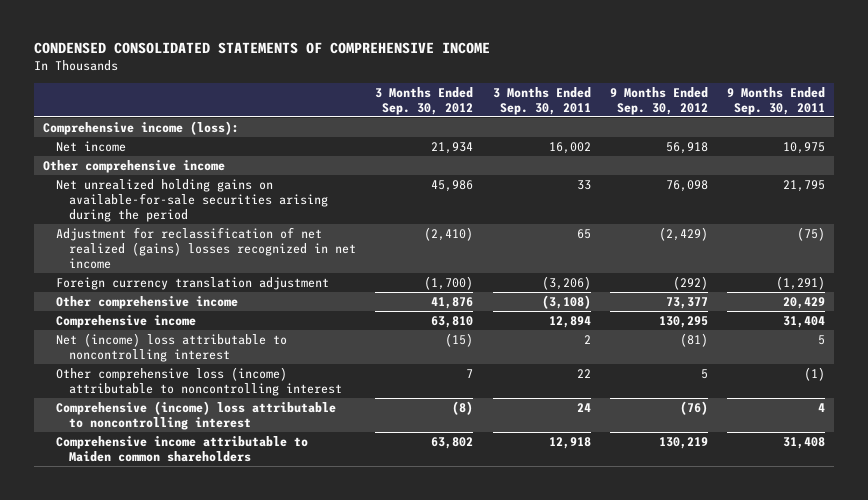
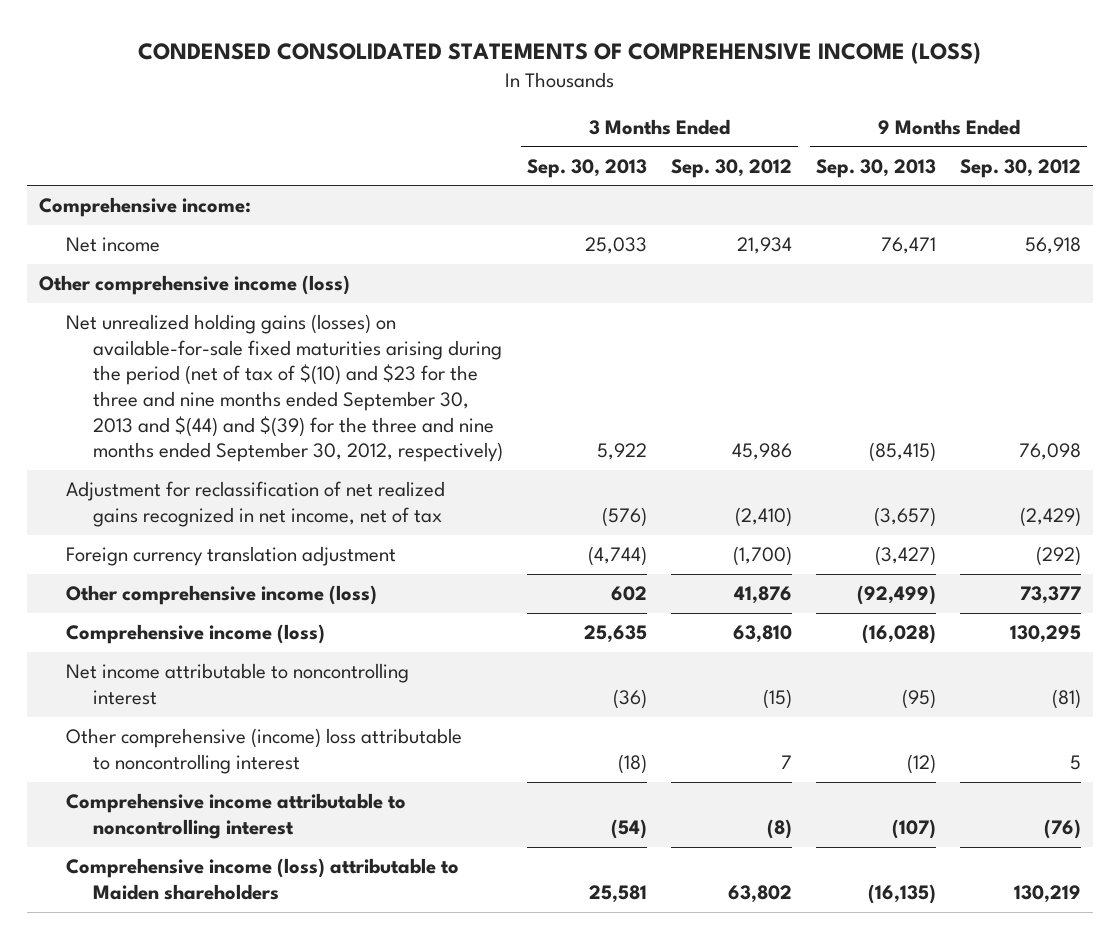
[33,42,490,55] CONDENSED CONSOLIDATED STATEMENTS OF COMPREHENSIVE INCOME -> [138,41,982,64] CONDENSED CONSOLIDATED STATEMENTS OF COMPREHENSIVE INCOME (LOSS)
[492,86,591,115] 3 Months Ended Sep. 30, 2011 -> none
[726,86,825,115] 9 Months Ended Sep. 30, 2011 -> none
none -> [527,158,648,178] Sep. 30, 2013
none -> [816,158,937,178] Sep. 30, 2013
[43,120,240,135] Comprehensive income (loss): -> [38,197,251,218] Comprehensive income:
[43,159,226,173] Other comprehensive income -> [38,275,350,296] Other comprehensive income (loss)
[56,178,329,223] Net unrealized holding gains on available-for-sale securities arising during the period -> [66,314,504,463] Net unrealized holding gains (losses) on available-for-sale fixed maturities arising during the period (net of tax of $(10) and $23 for the three and nine months ended September 30, 2013 and $(44) and $(39) for the three and nine months ended September 30, 2012, respectively)
[56,226,357,270] Adjustment for reclassification of net realized (gains) losses recognized in net income -> [66,481,446,527] Adjustment for reclassification of net realized gains recognized in net income, net of tax
[56,295,239,309] Other comprehensive income -> [66,585,378,606] Other comprehensive income (loss)
[56,314,197,328] Comprehensive income -> [66,624,326,645] Comprehensive income (loss)
[56,332,288,363] Net (income) loss attributable to noncontrolling interest -> [66,663,410,705] Net income attributable to noncontrolling interest
[56,366,343,397] Other comprehensive loss (income) attributable to noncontrolling interest -> [66,728,463,774] Other comprehensive (income) loss attributable to noncontrolling interest
[56,400,337,431] Comprehensive (income) loss attributable to noncontrolling interest -> [66,793,407,839] Comprehensive income attributable to noncontrolling interest
[56,435,309,463] Comprehensive income attributable to Maiden common shareholders -> [66,858,460,900] Comprehensive income (loss) attributable to Maiden shareholders

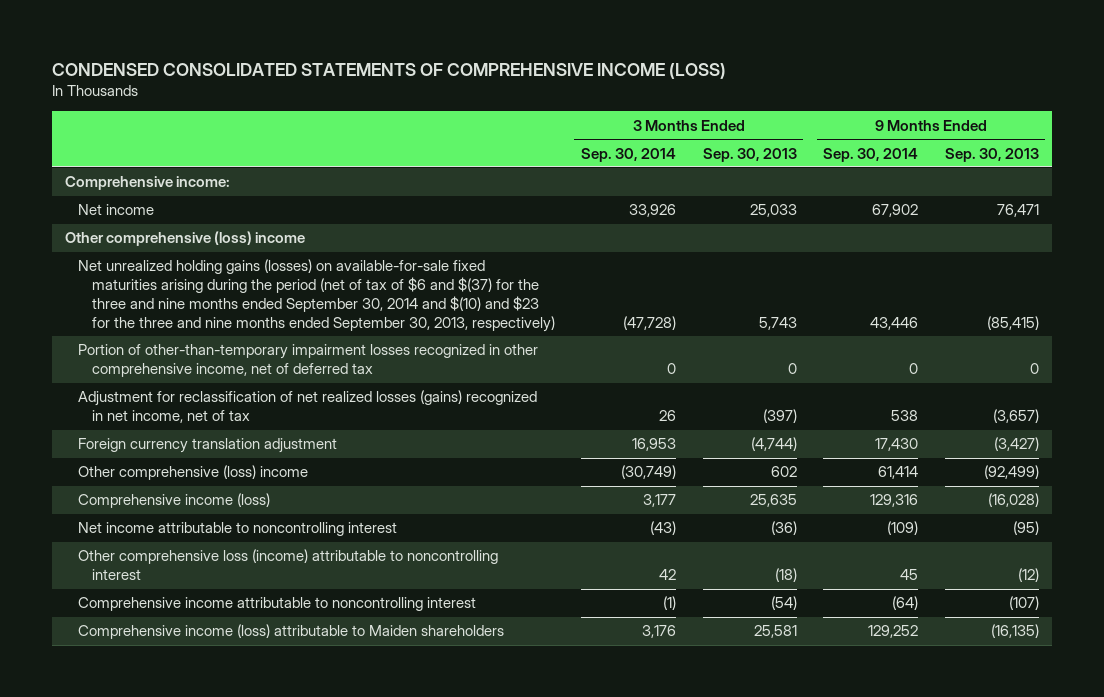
[671,158,793,178] Sep. 30, 2012 -> none
[960,158,1082,178] Sep. 30, 2012 -> none
none -> [581,147,677,162] Sep. 30, 2014
none -> [823,147,919,162] Sep. 30, 2014
[38,275,350,296] Other comprehensive income (loss) -> [65,231,306,247] Other comprehensive (loss) income
[66,314,504,463] Net unrealized holding gains (losses) on available-for-sale fixed maturities arising during the period (net of tax of $(10) and $23 for the three and nine months ended September 30, 2013 and $(44) and $(39) for the three and nine months ended September 30, 2012, respectively) -> [78,259,555,332] Net unrealized holding gains (losses) on available-for-sale fixed maturities arising during the period (net of tax of $6 and $(37) for the three and nine months ended September 30, 2014 and $(10) and $23 for the three and nine months ended September 30, 2013, respectively)
[597,443,648,461] 5,922 -> [758,316,797,330] 5,743
none -> [78,344,539,378] Portion of other-than-temporary impairment losses recognized in other comprehensive income, net of deferred tax
[66,481,446,527] Adjustment for reclassification of net realized gains recognized in net income, net of tax -> [78,390,538,424] Adjustment for reclassification of net realized losses (gains) recognized in net income, net of tax
[602,506,648,527] (576) -> [762,409,797,424] (397)
[66,585,378,606] Other comprehensive income (loss) -> [78,465,309,481] Other comprehensive (loss) income
[66,728,463,774] Other comprehensive (income) loss attributable to noncontrolling interest -> [78,549,499,581] Other comprehensive loss (income) attributable to noncontrolling interest

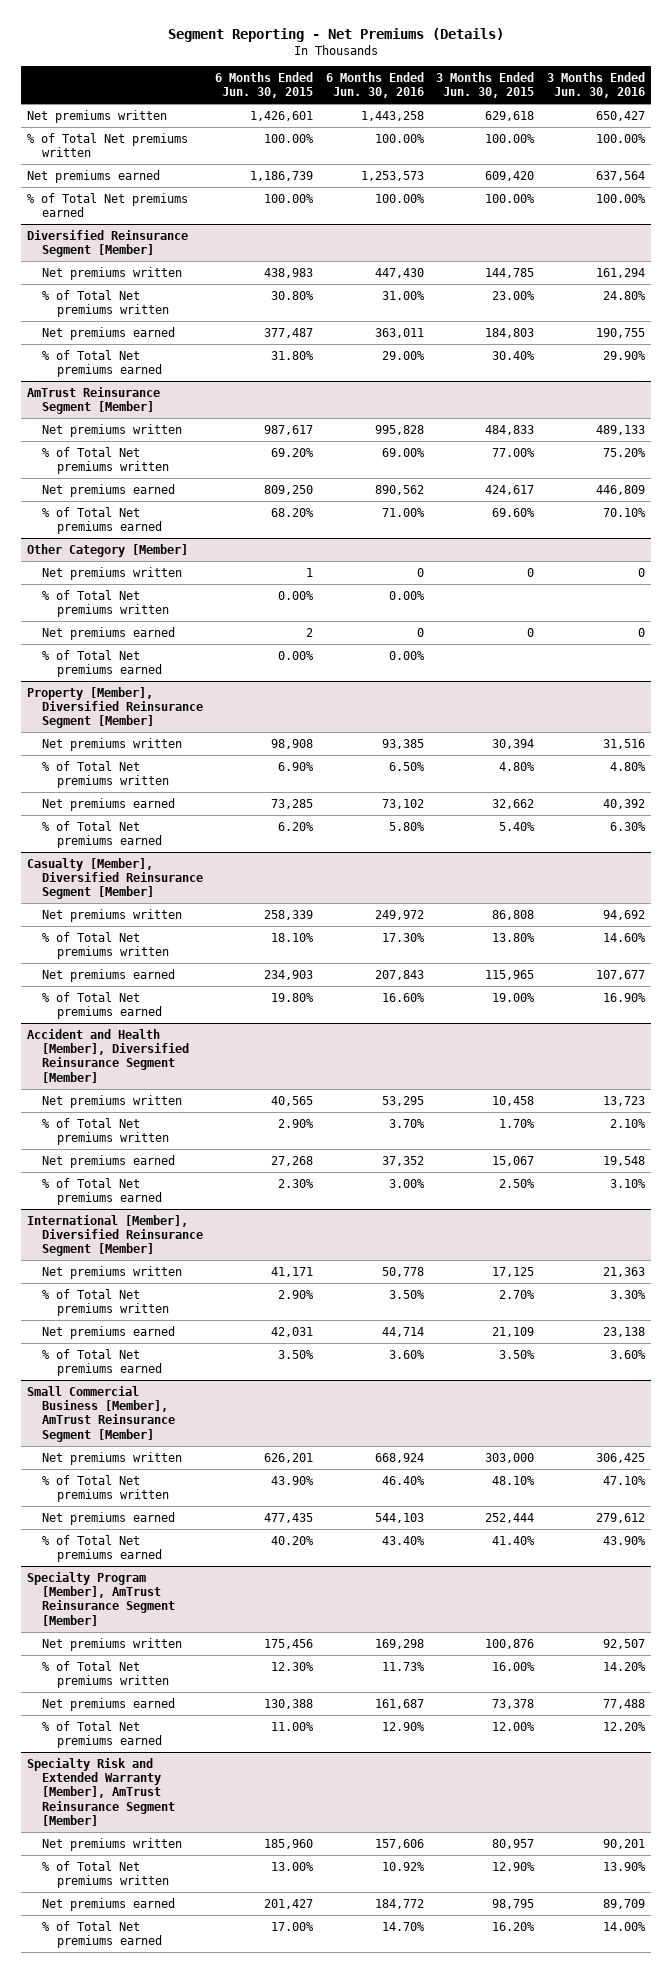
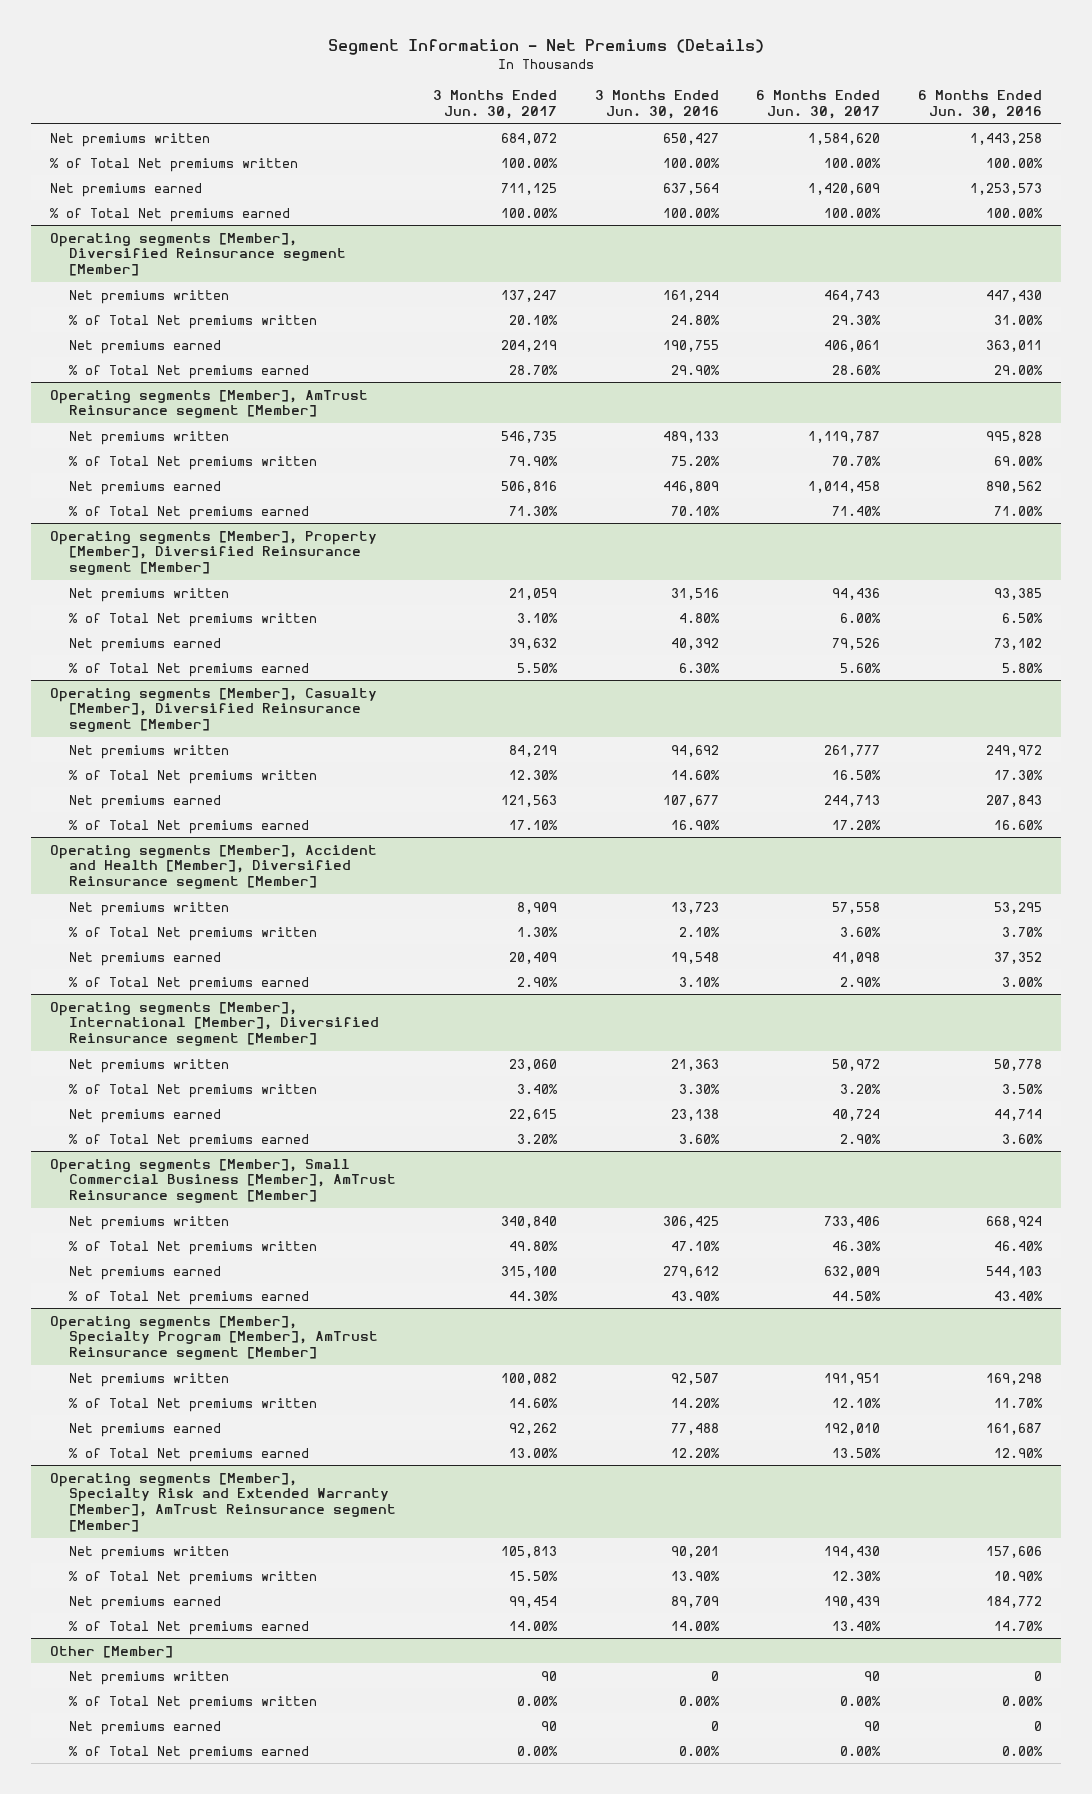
[167,28,504,43] Segment Reporting - Net Premiums (Details) -> [327,39,764,56] Segment Information - Net Premiums (Details)
[215,71,314,99] 6 Months Ended Jun. 30, 2015 -> none
[436,71,535,99] 3 Months Ended Jun. 30, 2015 -> none
none -> [433,90,558,119] 3 Months Ended Jun. 30, 2017
none -> [756,90,881,119] 6 Months Ended Jun. 30, 2017
[27,229,189,257] Diversified Reinsurance Segment [Member] -> [49,232,346,277] Operating segments [Member], Diversified Reinsurance segment [Member]
[27,386,161,414] AmTrust Reinsurance Segment [Member] -> [49,389,368,419] Operating segments [Member], AmTrust Reinsurance segment [Member]
[27,543,189,557] Other Category [Member] -> none
[41,566,182,580] Net premiums written -> none
[41,589,169,617] % of Total Net premiums written -> none
[41,626,175,640] Net premiums earned -> none
[41,649,162,677] % of Total Net premiums earned -> none
[27,686,203,729] Property [Member], Diversified Reinsurance Segment [Member] -> [49,530,377,576] Operating segments [Member], Property [Member], Diversified Reinsurance segment [Member]
[27,857,203,900] Casualty [Member], Diversified Reinsurance Segment [Member] -> [49,687,377,733] Operating segments [Member], Casualty [Member], Diversified Reinsurance segment [Member]
[27,1028,189,1083] Accident and Health [Member], Diversified Reinsurance Segment [Member] -> [49,844,377,890] Operating segments [Member], Accident and Health [Member], Diversified Reinsurance segment [Member]
[27,1214,203,1257] International [Member], Diversified Reinsurance Segment [Member] -> [49,1001,379,1047] Operating segments [Member], International [Member], Diversified Reinsurance segment [Member]
[27,1385,175,1442] Small Commercial Business [Member], AmTrust Reinsurance Segment [Member] -> [49,1158,396,1204] Operating segments [Member], Small Commercial Business [Member], AmTrust Reinsurance segment [Member]
[27,1571,175,1626] Specialty Program [Member], AmTrust Reinsurance Segment [Member] -> [49,1315,378,1361] Operating segments [Member], Specialty Program [Member], AmTrust Reinsurance segment [Member]
[381,1661,425,1671] 11.73% -> [993,1397,1043,1408] 11.70%
[27,1757,175,1827] Specialty Risk and Extended Warranty [Member], AmTrust Reinsurance Segment [Member] -> [49,1472,396,1532] Operating segments [Member], Specialty Risk and Extended Warranty [Member], AmTrust Reinsurance segment [Member]
[381,1861,425,1871] 10.92% -> [993,1570,1043,1581] 10.90%
none -> [49,1645,173,1658] Other [Member]
none -> [68,1670,229,1685] Net premiums written
none -> [68,1695,317,1710] % of Total Net premiums written
none -> [68,1720,221,1735] Net premiums earned
none -> [68,1745,309,1760] % of Total Net premiums earned

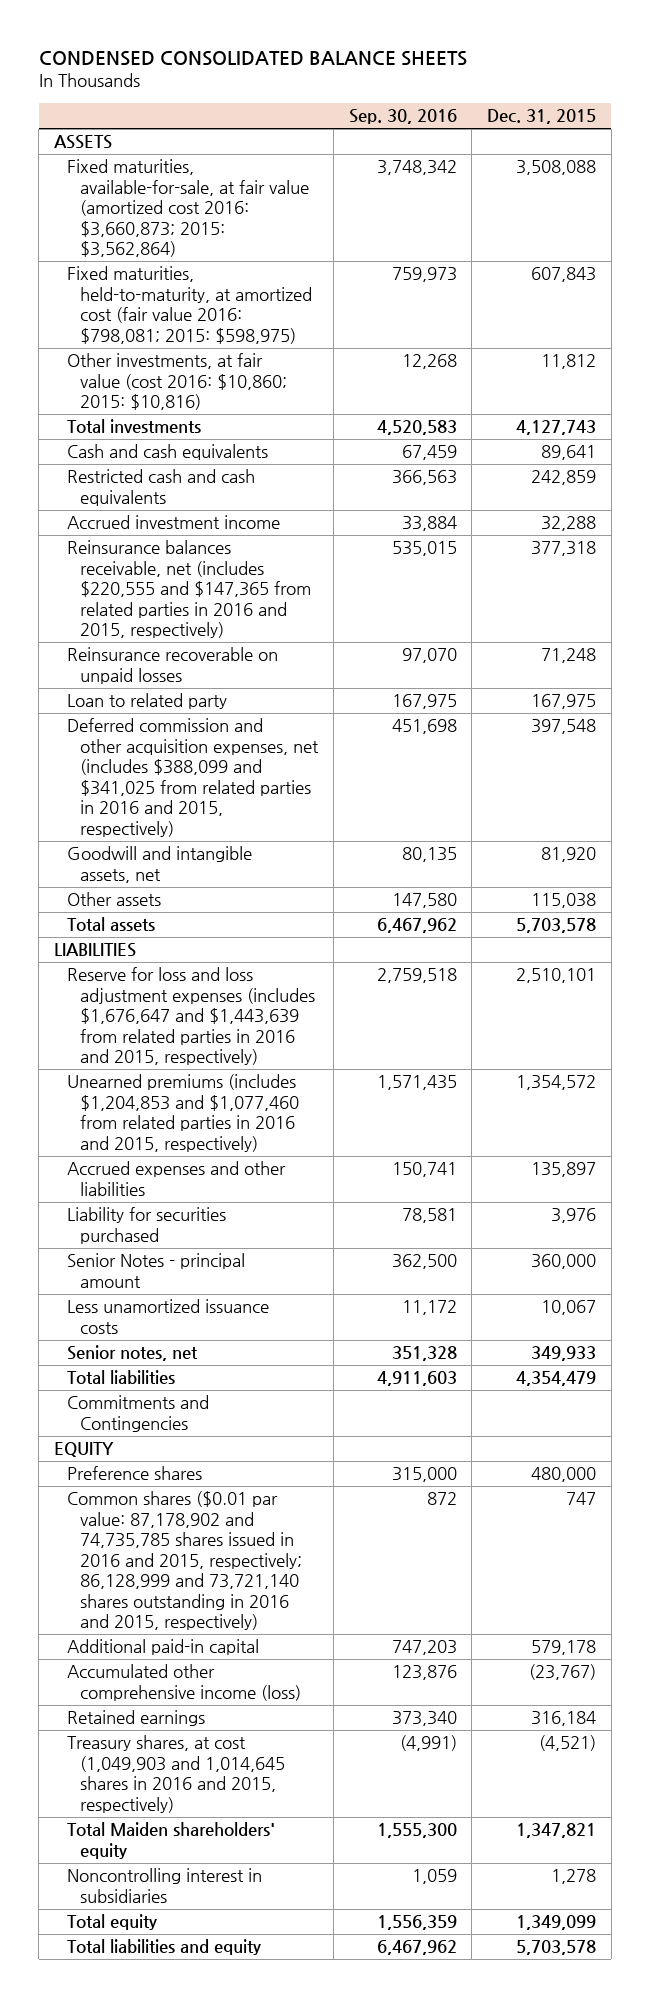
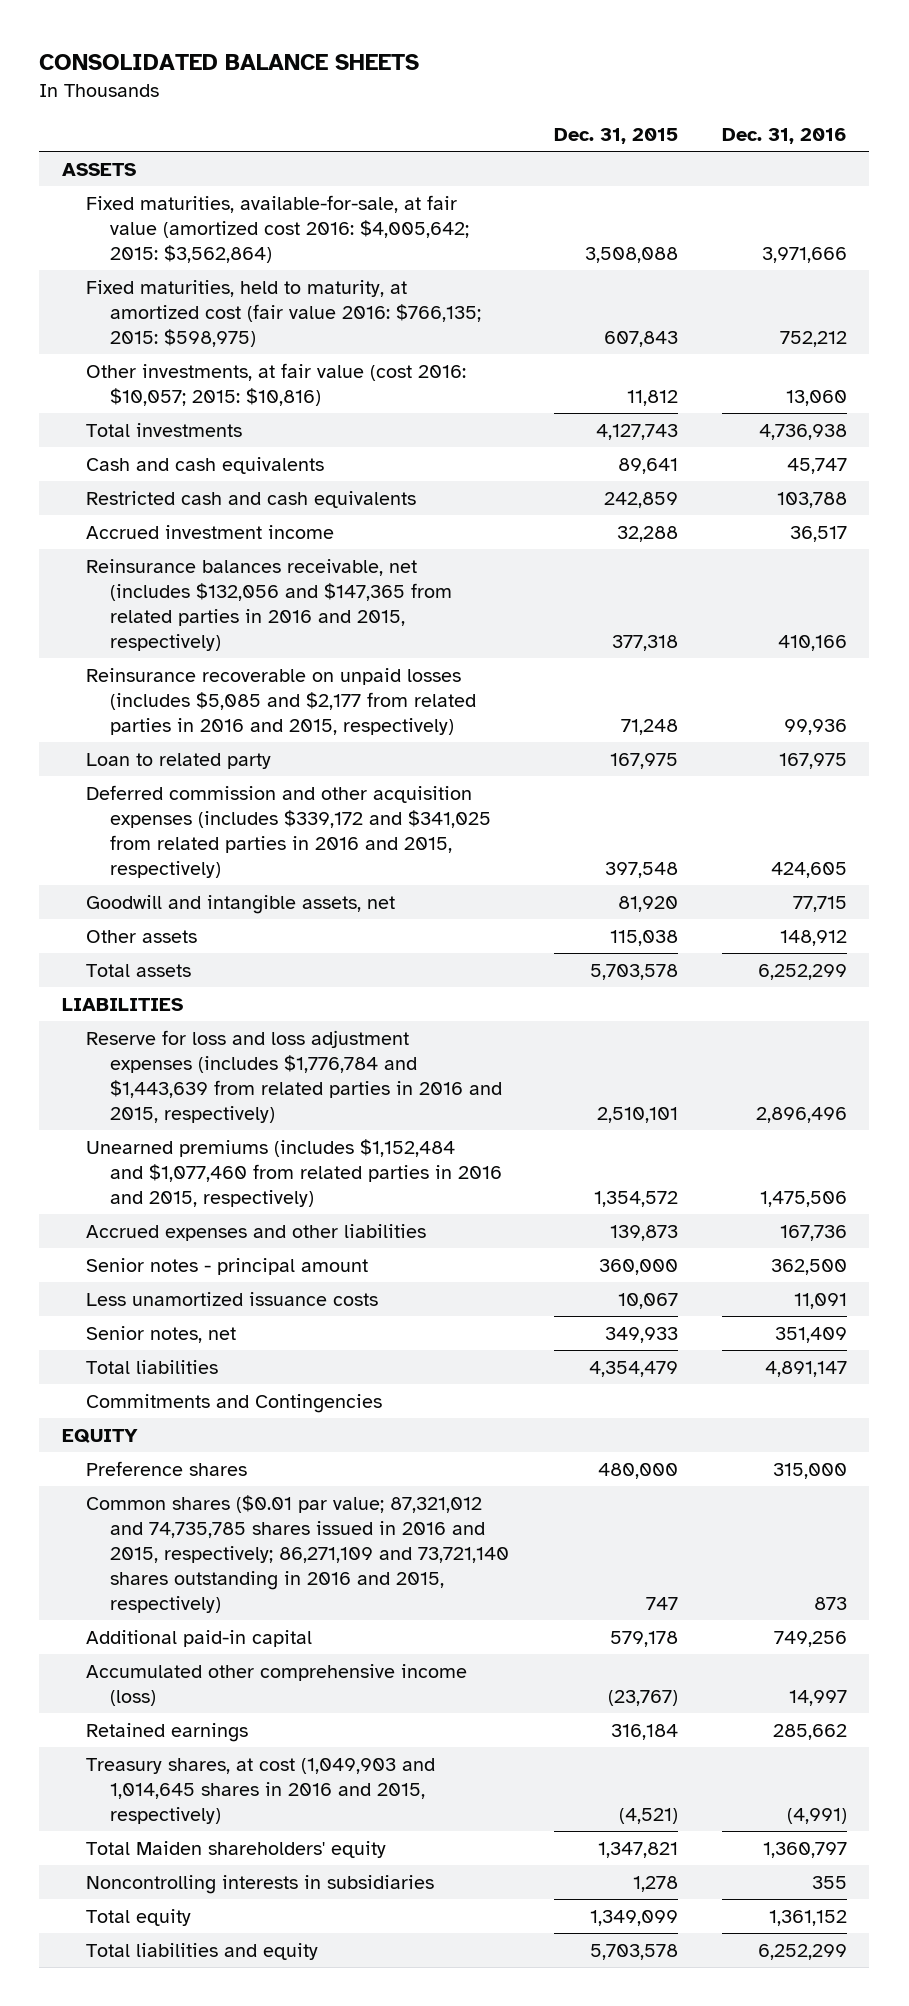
[38,51,467,67] CONDENSED CONSOLIDATED BALANCE SHEETS -> [39,54,420,71] CONSOLIDATED BALANCE SHEETS
[348,109,457,125] Sep. 30, 2016 -> none
none -> [721,127,847,144] Dec. 31, 2016
[67,159,310,258] Fixed maturities, available-for-sale, at fair value (amortized cost 2016: $3,660,873; 2015: $3,562,864) -> [85,194,470,263] Fixed maturities, available-for-sale, at fair value (amortized cost 2016: $4,005,642; 2015: $3,562,864)
[67,266,313,344] Fixed maturities, held-to-maturity, at amortized cost (fair value 2016: $798,081; 2015: $598,975) -> [85,279,482,347] Fixed maturities, held to maturity, at amortized cost (fair value 2016: $766,135; 2015: $598,975)
[67,353,288,411] Other investments, at fair value (cost 2016: $10,860; 2015: $10,816) -> [85,362,466,406] Other investments, at fair value (cost 2016: $10,057; 2015: $10,816)
[67,540,312,639] Reinsurance balances receivable, net (includes $220,555 and $147,365 from related parties in 2016 and 2015, respectively) -> [85,558,453,651] Reinsurance balances receivable, net (includes $132,056 and $147,365 from related parties in 2016 and 2015, respectively)
[67,647,279,684] Reinsurance recoverable on unpaid losses -> [85,667,477,735] Reinsurance recoverable on unpaid losses (includes $5,085 and $2,177 from related parties in 2016 and 2015, respectively)
[67,718,320,837] Deferred commission and other acquisition expenses, net (includes $388,099 and $341,025 from related parties in 2016 and 2015, respectively) -> [85,784,492,878] Deferred commission and other acquisition expenses (includes $339,172 and $341,025 from related parties in 2016 and 2015, respectively)
[67,1207,227,1244] Liability for securities purchased -> none
[67,967,316,1066] Reserve for loss and loss adjustment expenses (includes $1,676,647 and $1,443,639 from related parties in 2016 and 2015, respectively) -> [85,1029,503,1123] Reserve for loss and loss adjustment expenses (includes $1,776,784 and $1,443,639 from related parties in 2016 and 2015, respectively)
[67,1074,300,1152] Unearned premiums (includes $1,204,853 and $1,077,460 from related parties in 2016 and 2015, respectively) -> [85,1138,503,1207] Unearned premiums (includes $1,152,484 and $1,077,460 from related parties in 2016 and 2015, respectively)
[530,1162,596,1178] 135,897 -> [609,1224,678,1241] 139,873
[67,1253,246,1288] Senior Notes - principal amount -> [85,1257,368,1275] Senior notes - principal amount
[67,1491,303,1631] Common shares ($0.01 par value: 87,178,902 and 74,735,785 shares issued in 2016 and 2015, respectively; 86,128,999 and 73,721,140 shares outstanding in 2016 and 2015, respectively) -> [85,1494,510,1614] Common shares ($0.01 par value; 87,321,012 and 74,735,785 shares issued in 2016 and 2015, respectively; 86,271,109 and 73,721,140 shares outstanding in 2016 and 2015, respectively)
[67,1868,263,1903] Noncontrolling interest in subsidiaries -> [85,1874,434,1894] Noncontrolling interests in subsidiaries

